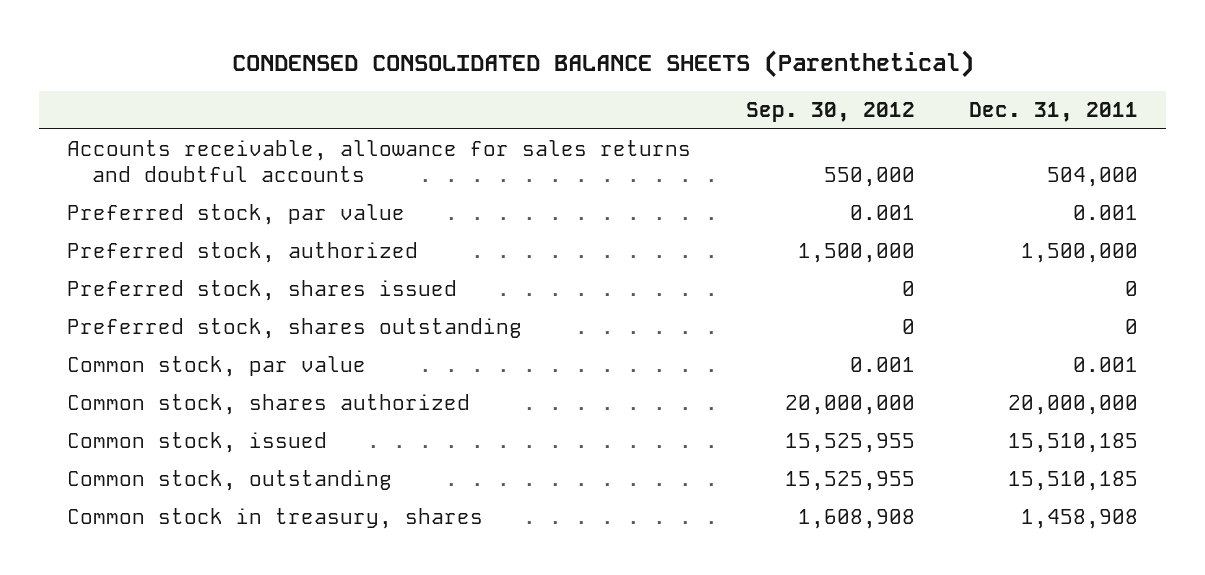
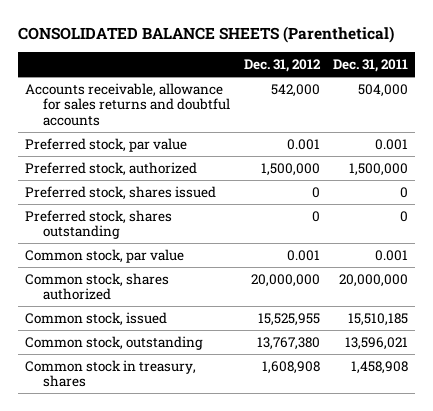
[231,49,974,78] CONDENSED CONSOLIDATED BALANCE SHEETS (Parenthetical) -> [18,25,395,43] CONSOLIDATED BALANCE SHEETS (Parenthetical)
[745,101,915,122] Sep. 30, 2012 -> none
none -> [243,58,321,72] Dec. 31, 2012
[1008,470,1139,491] 15,510,185 -> [345,336,409,350] 13,596,021

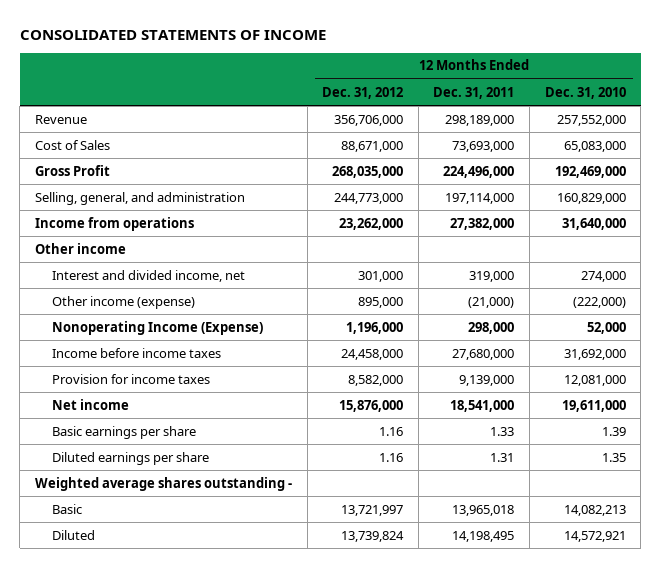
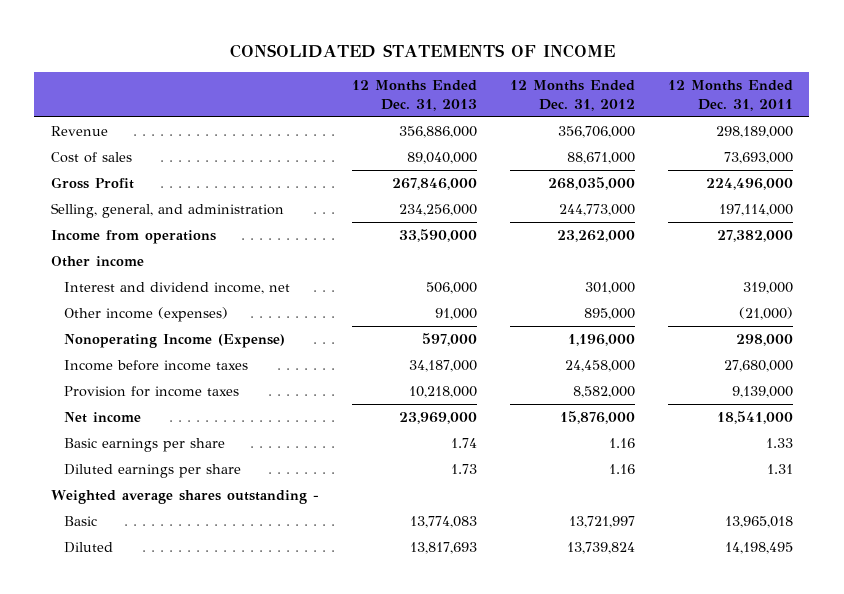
[544,86,626,99] Dec. 31, 2010 -> none
none -> [351,79,477,111] 12 Months Ended Dec. 31, 2013
[34,139,110,150] Cost of Sales -> [50,151,132,163] Cost of sales
[52,269,246,282] Interest and divided income, net -> [64,281,291,294] Interest and dividend income, net
[52,295,196,309] Other income (expense) -> [64,306,229,322] Other income (expenses)

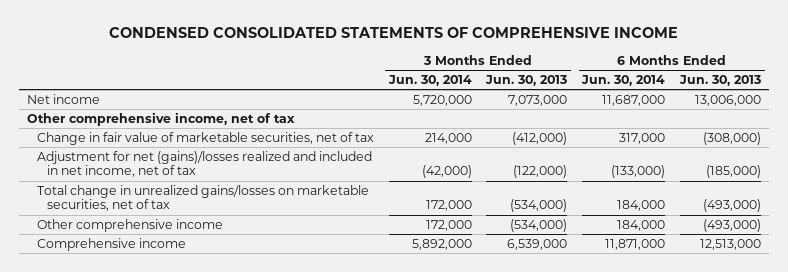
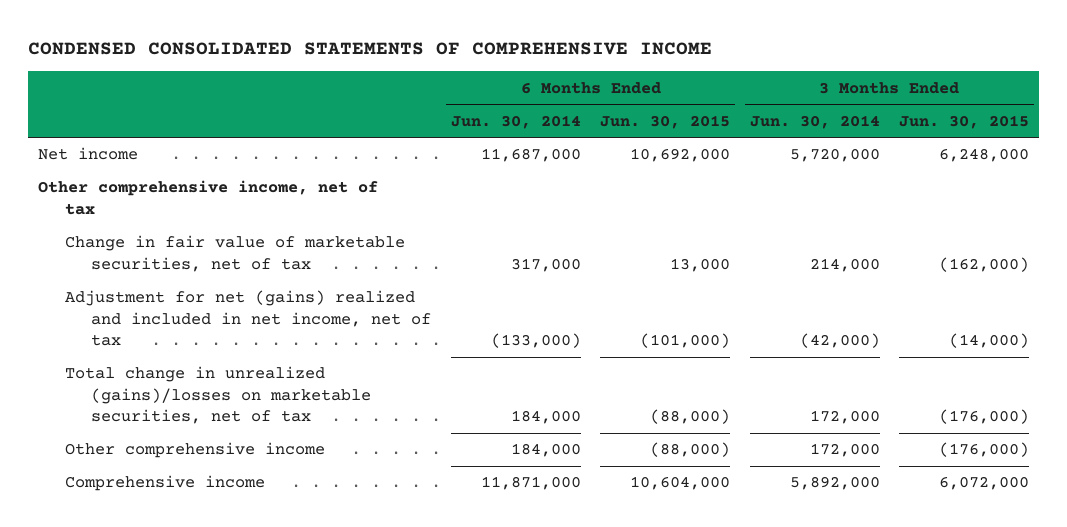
[485,75,568,87] Jun. 30, 2013 -> none
[679,75,762,87] Jun. 30, 2013 -> none
none -> [600,114,731,129] Jun. 30, 2015
none -> [899,114,1030,129] Jun. 30, 2015
[36,150,372,178] Adjustment for net (gains)/losses realized and included in net income, net of tax -> [64,290,432,347] Adjustment for net (gains) realized and included in net income, net of tax
[36,184,369,212] Total change in unrealized gains/losses on marketable securities, net of tax -> [64,366,372,425] Total change in unrealized (gains)/losses on marketable securities, net of tax

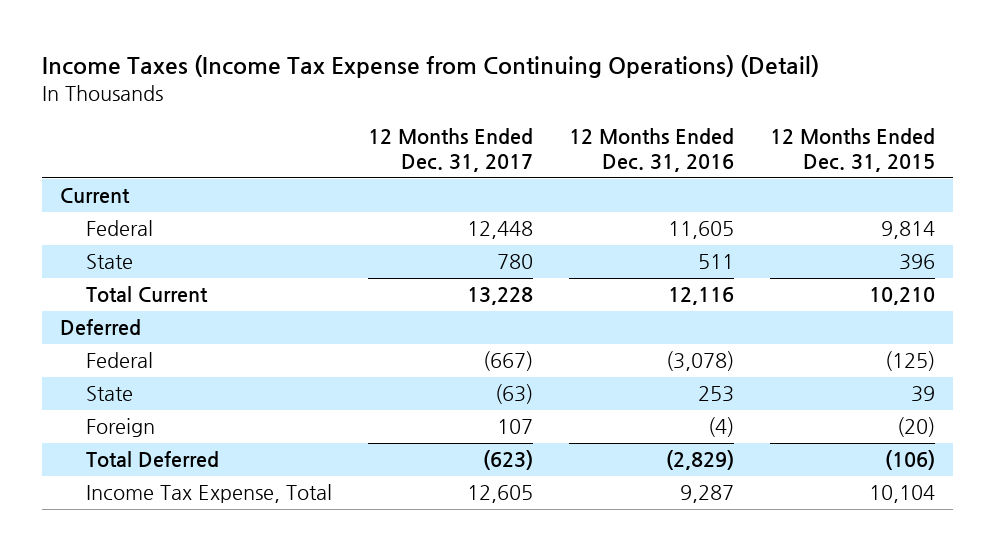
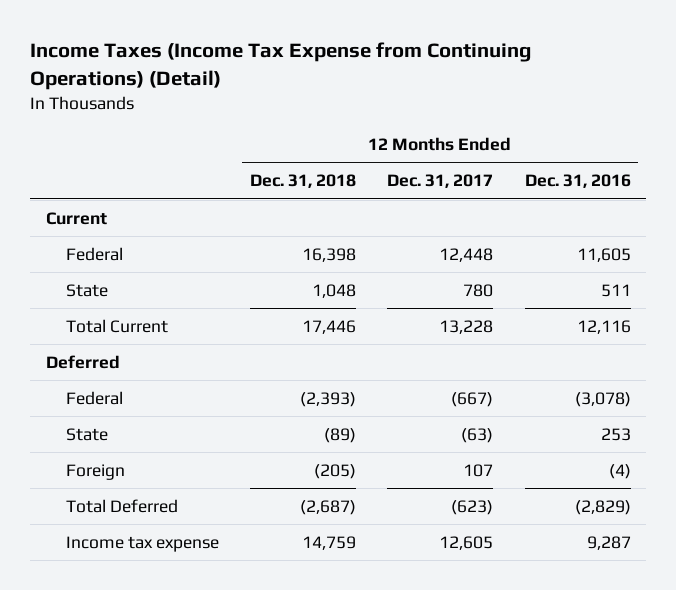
[769,127,935,173] 12 Months Ended Dec. 31, 2015 -> none
none -> [250,174,357,189] Dec. 31, 2018
[85,484,332,504] Income Tax Expense, Total -> [65,535,219,552] Income tax expense

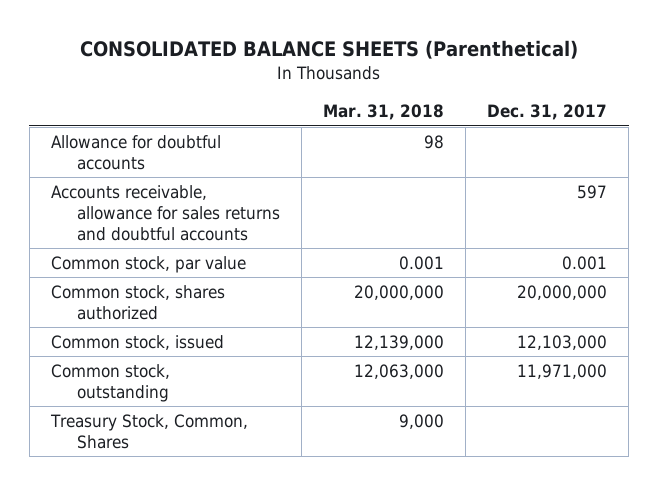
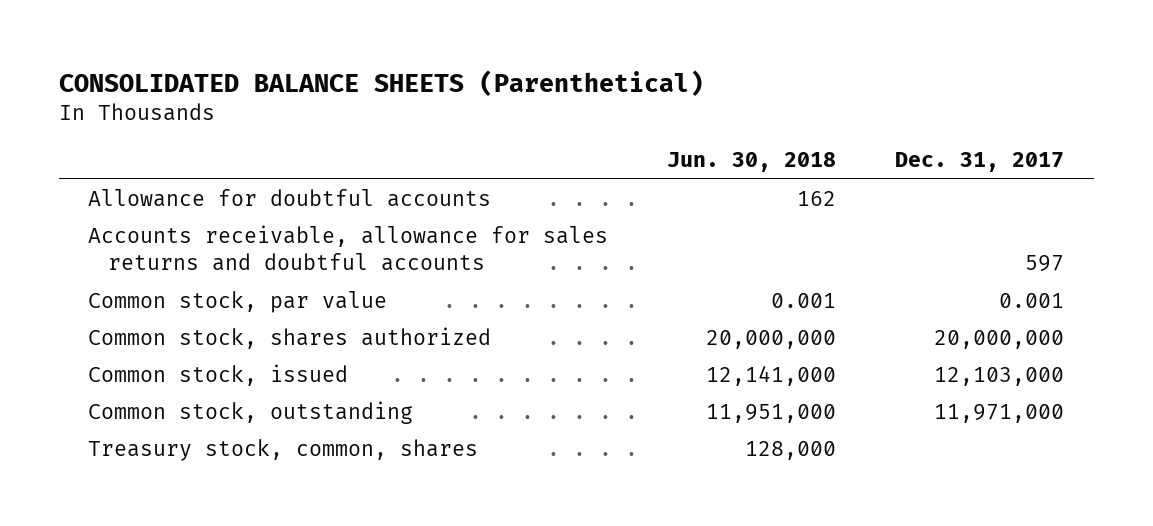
[323,104,445,121] Mar. 31, 2018 -> none
none -> [667,152,837,173] Jun. 30, 2018
[49,413,248,449] Treasury Stock, Common, Shares -> [88,439,479,462] Treasury stock, common, shares

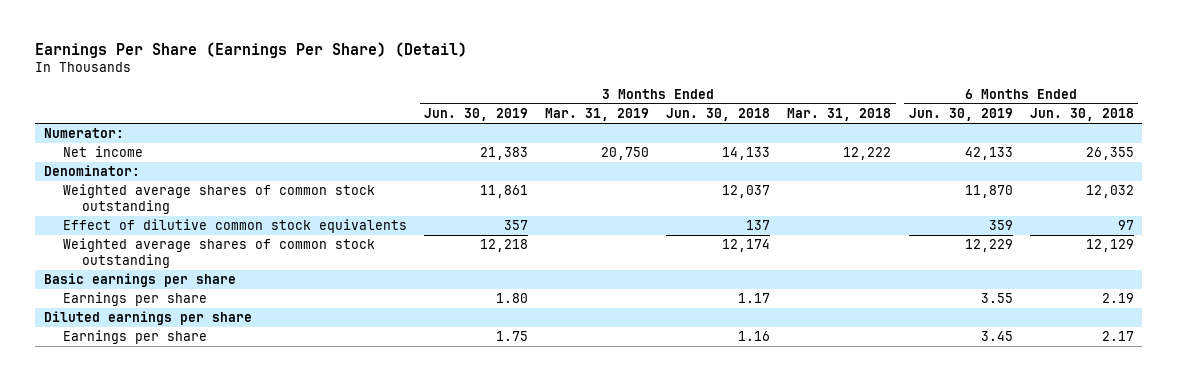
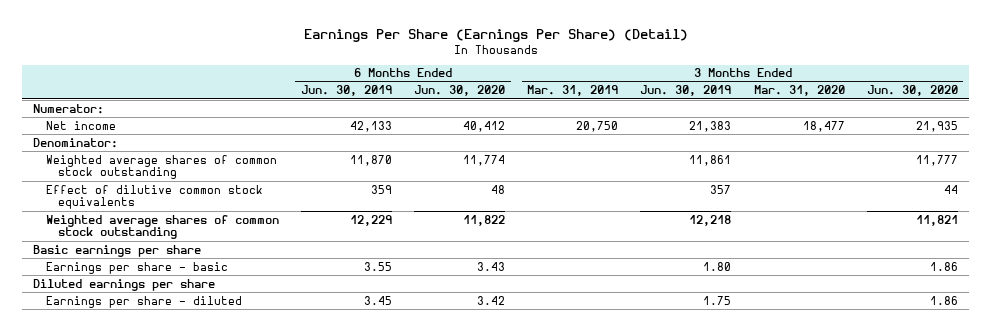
[666,108,771,122] Jun. 30, 2018 -> none
[787,108,892,122] Mar. 31, 2018 -> none
[1029,108,1134,122] Jun. 30, 2018 -> none
none -> [413,85,505,97] Jun. 30, 2020
none -> [753,85,845,97] Mar. 31, 2020
none -> [866,85,958,97] Jun. 30, 2020
[62,292,207,307] Earnings per share -> [45,261,228,274] Earnings per share - basic
[62,330,207,345] Earnings per share -> [45,295,242,308] Earnings per share - diluted

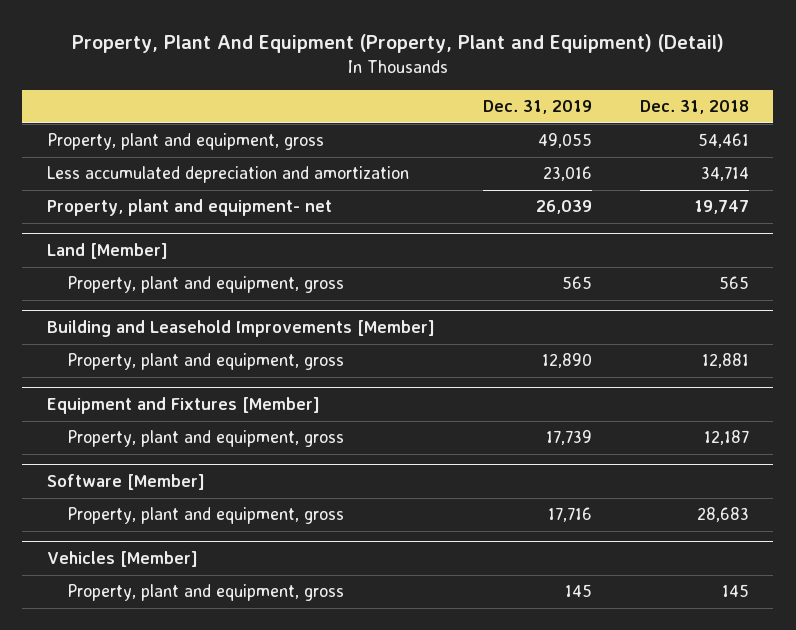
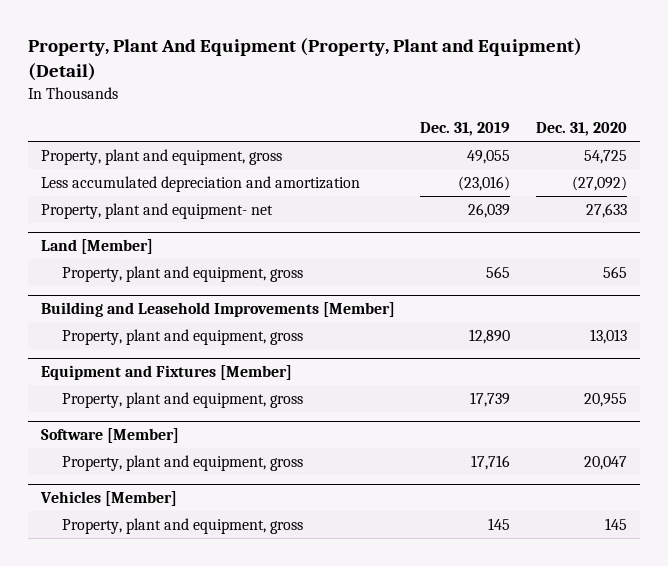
[640,100,750,115] Dec. 31, 2018 -> none
none -> [536,122,628,137] Dec. 31, 2020
[542,166,592,182] 23,016 -> [458,175,511,191] (23,016)

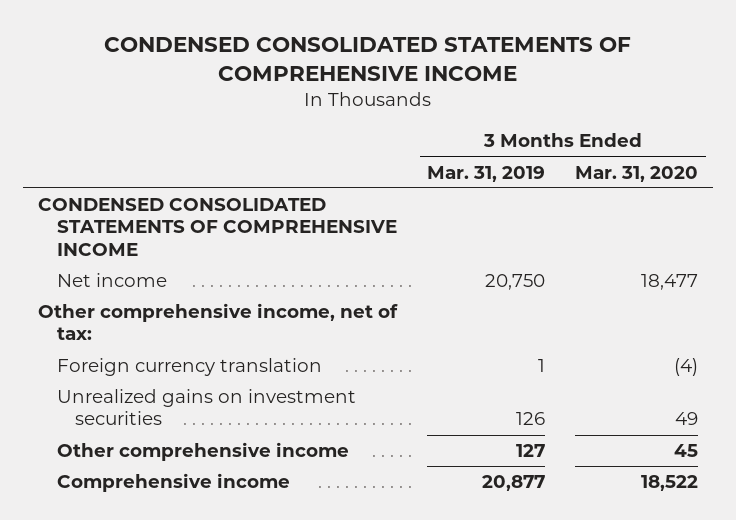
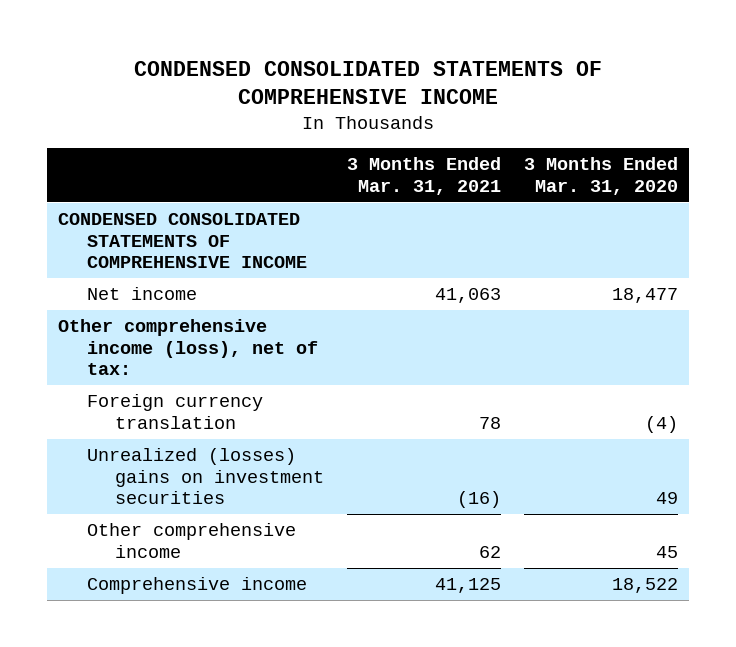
[427,165,546,182] Mar. 31, 2019 -> none
none -> [347,157,502,195] 3 Months Ended Mar. 31, 2021
[38,303,399,341] Other comprehensive income, net of tax: -> [58,319,318,376] Other comprehensive income (loss), net of tax:
[56,389,356,426] Unrealized gains on investment securities -> [86,448,325,505] Unrealized (losses) gains on investment securities

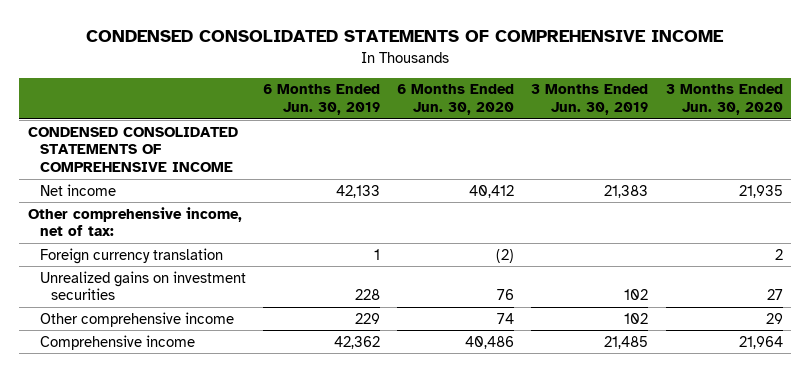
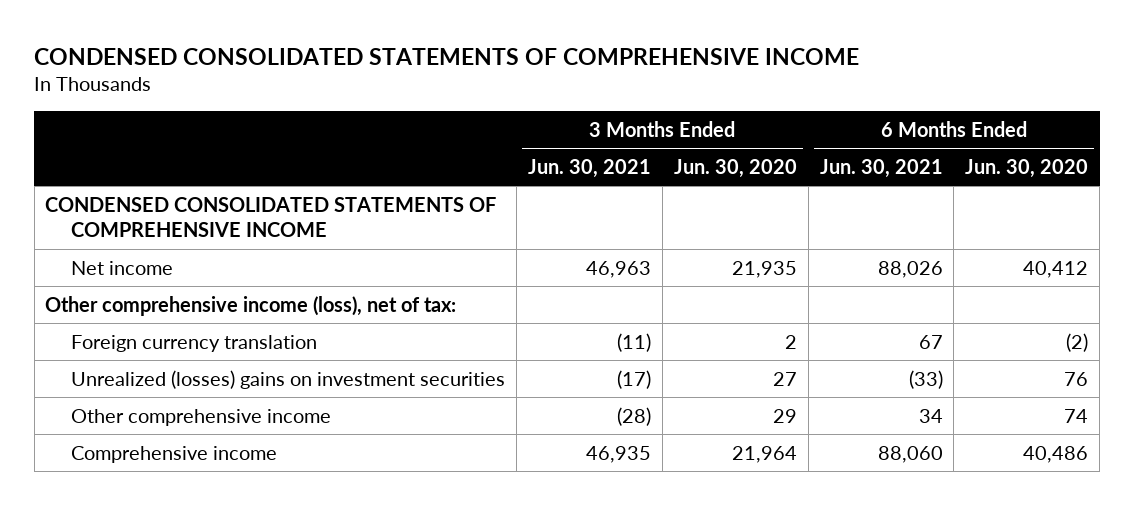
[262,84,380,116] 6 Months Ended Jun. 30, 2019 -> none
[531,84,649,116] 3 Months Ended Jun. 30, 2019 -> none
none -> [528,158,652,178] Jun. 30, 2021
none -> [819,158,943,178] Jun. 30, 2021
[27,206,242,237] Other comprehensive income, net of tax: -> [45,295,457,316] Other comprehensive income (loss), net of tax:
[39,270,246,301] Unrealized gains on investment securities -> [71,369,506,389] Unrealized (losses) gains on investment securities

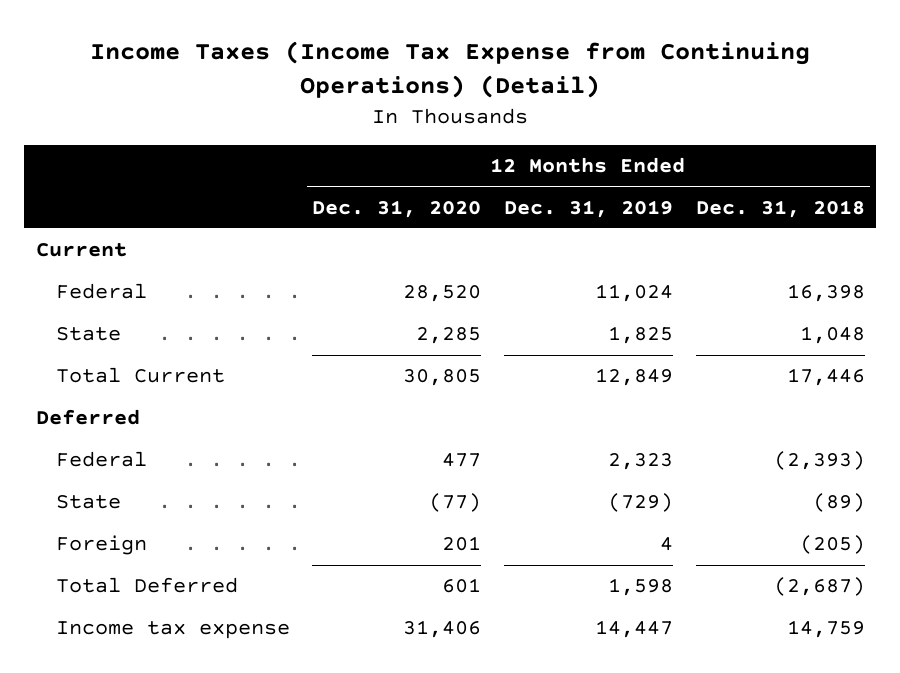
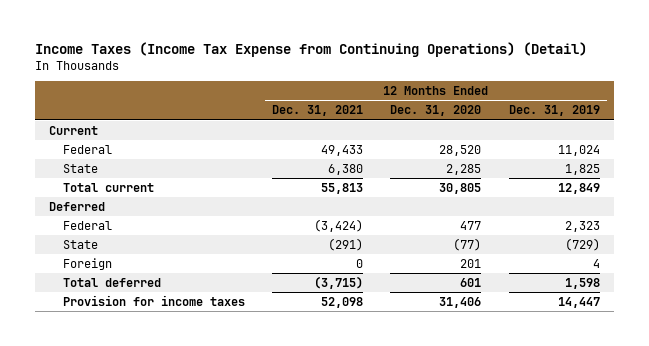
[695,199,865,218] Dec. 31, 2018 -> none
none -> [272,105,364,117] Dec. 31, 2021
[55,367,225,384] Total Current -> [62,182,154,192] Total current
[55,577,238,594] Total Deferred -> [62,277,161,287] Total deferred
[55,621,290,640] Income tax expense -> [62,294,245,306] Provision for income taxes

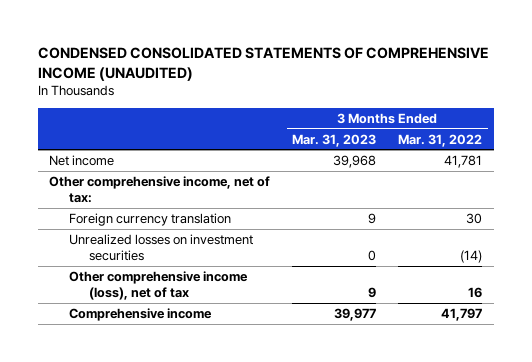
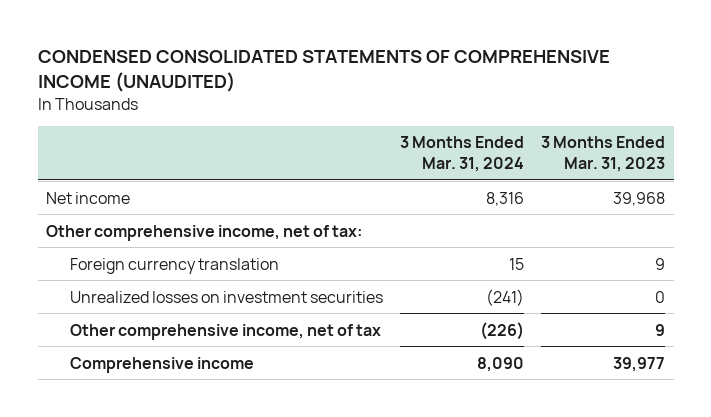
[398,133,483,147] Mar. 31, 2022 -> none
none -> [399,136,524,172] 3 Months Ended Mar. 31, 2024
[69,270,249,301] Other comprehensive income (loss), net of tax -> [69,323,381,340] Other comprehensive income, net of tax

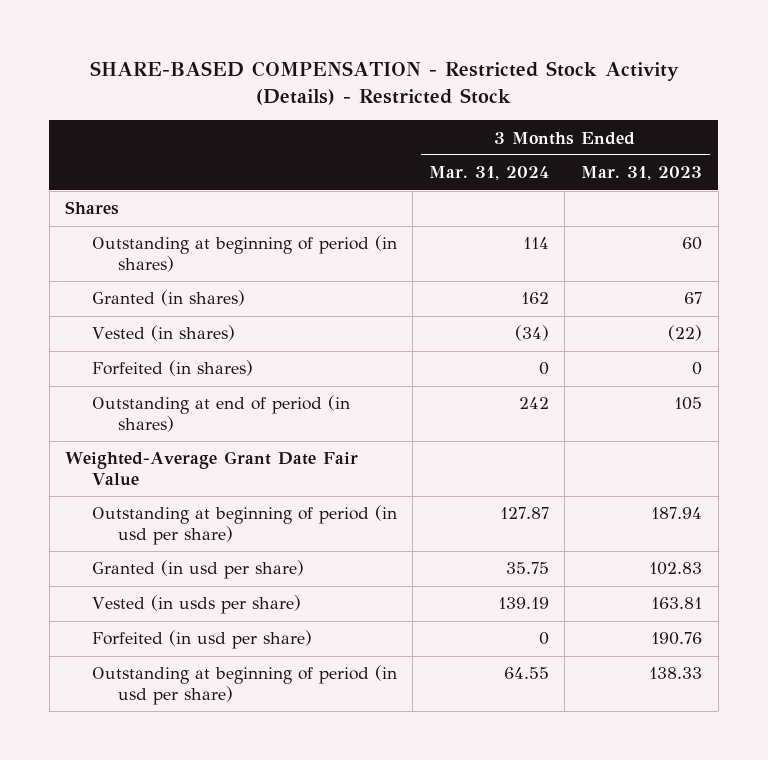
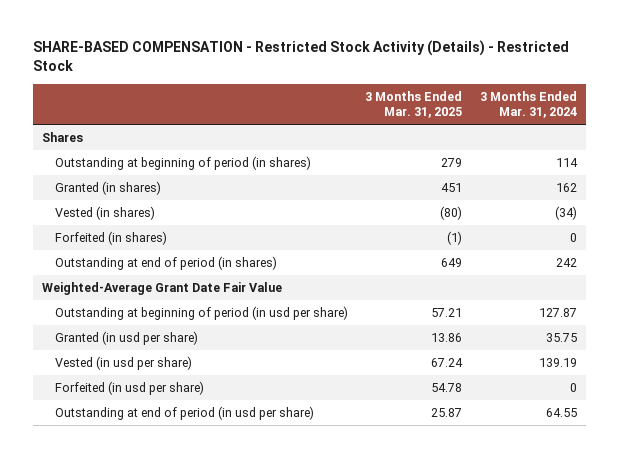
[581,166,703,181] Mar. 31, 2023 -> none
none -> [365,90,463,119] 3 Months Ended Mar. 31, 2025
[91,595,301,615] Vested (in usds per share) -> [54,355,192,370] Vested (in usd per share)
[91,665,397,705] Outstanding at beginning of period (in usd per share) -> [54,405,314,420] Outstanding at end of period (in usd per share)

